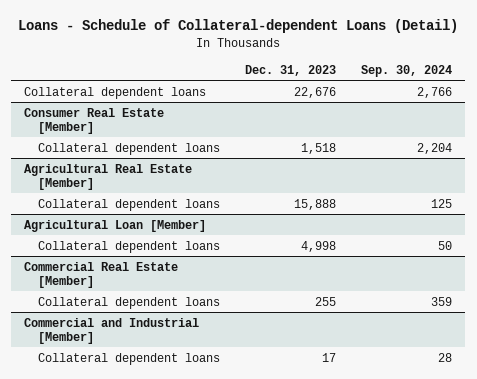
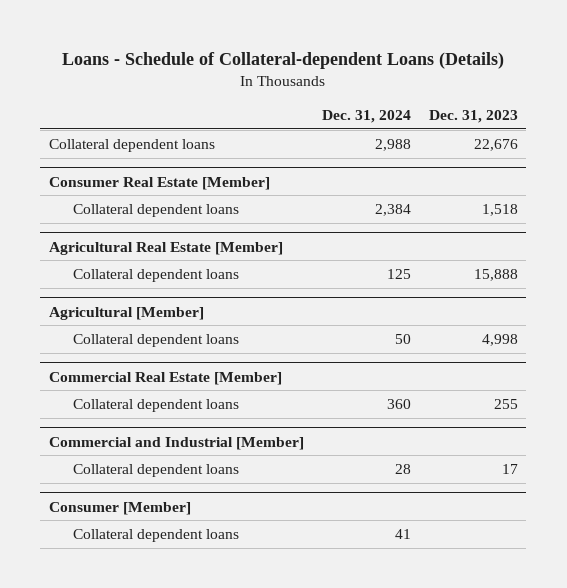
[18,19,459,34] Loans - Schedule of Collateral-dependent Loans (Detail) -> [62,51,505,69] Loans - Schedule of Collateral-dependent Loans (Details)
[361,64,453,77] Sep. 30, 2024 -> none
none -> [321,109,411,123] Dec. 31, 2024
[24,219,207,232] Agricultural Loan [Member] -> [49,306,205,320] Agricultural [Member]
none -> [49,501,192,515] Consumer [Member]
none -> [73,528,240,542] Collateral dependent loans

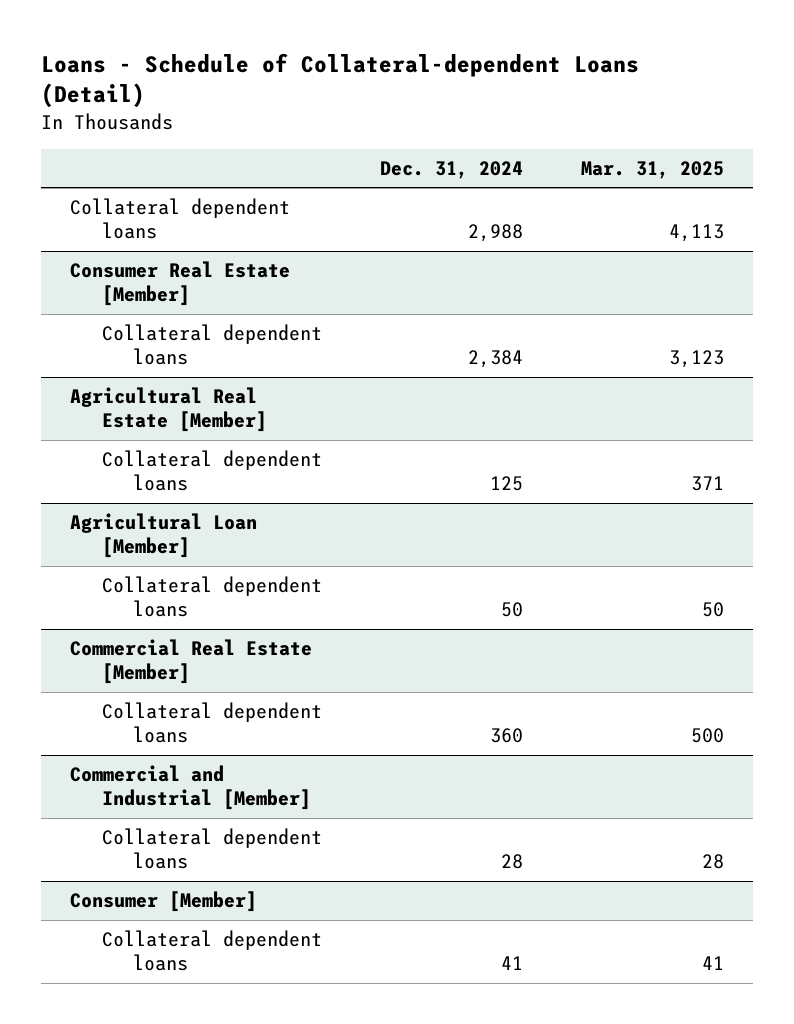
[62,51,505,69] Loans - Schedule of Collateral-dependent Loans (Details) -> [41,52,640,109] Loans - Schedule of Collateral-dependent Loans (Detail)
[428,109,518,123] Dec. 31, 2023 -> none
none -> [580,160,724,179] Mar. 31, 2025
[49,306,205,320] Agricultural [Member] -> [70,513,258,559] Agricultural Loan [Member]

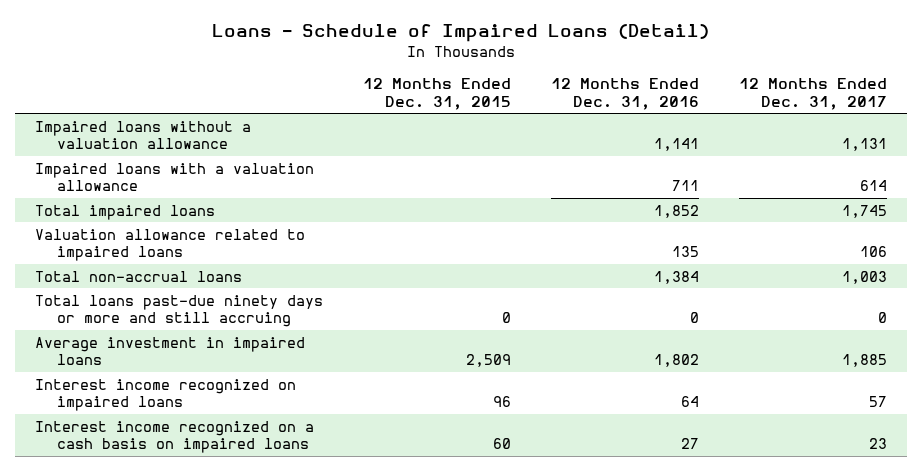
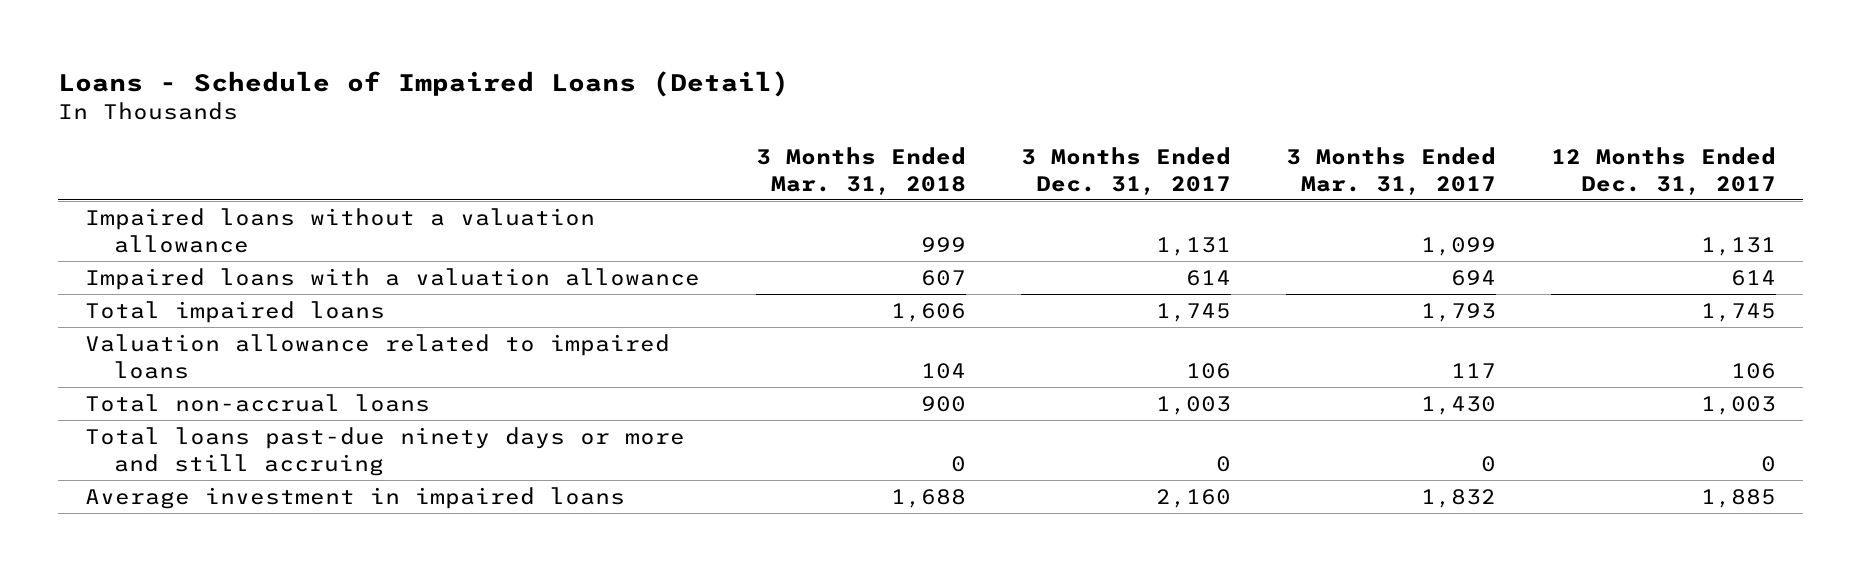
[362,78,511,110] 12 Months Ended Dec. 31, 2015 -> none
[550,78,699,110] 12 Months Ended Dec. 31, 2016 -> none
none -> [755,146,966,195] 3 Months Ended Mar. 31, 2018
none -> [1020,146,1231,195] 3 Months Ended Dec. 31, 2017
none -> [1285,146,1496,195] 3 Months Ended Mar. 31, 2017
[34,378,296,412] Interest income recognized on impaired loans -> none
[34,420,314,454] Interest income recognized on a cash basis on impaired loans -> none

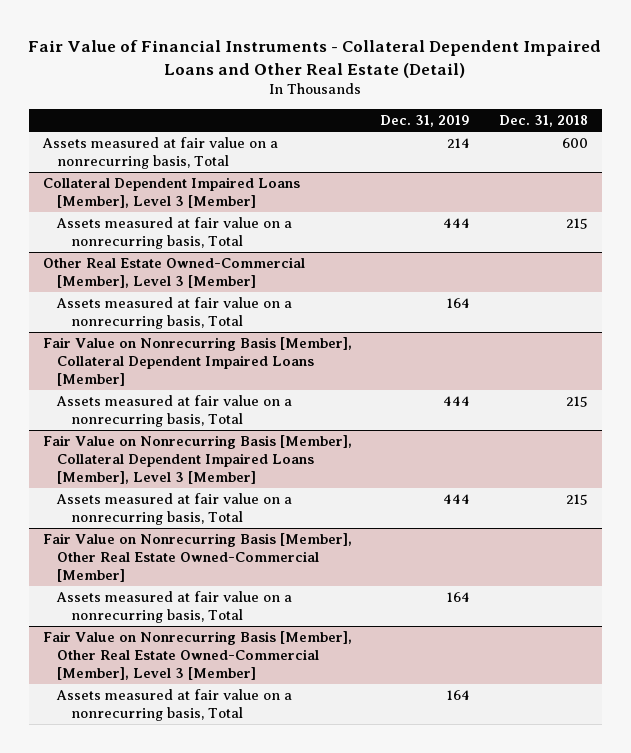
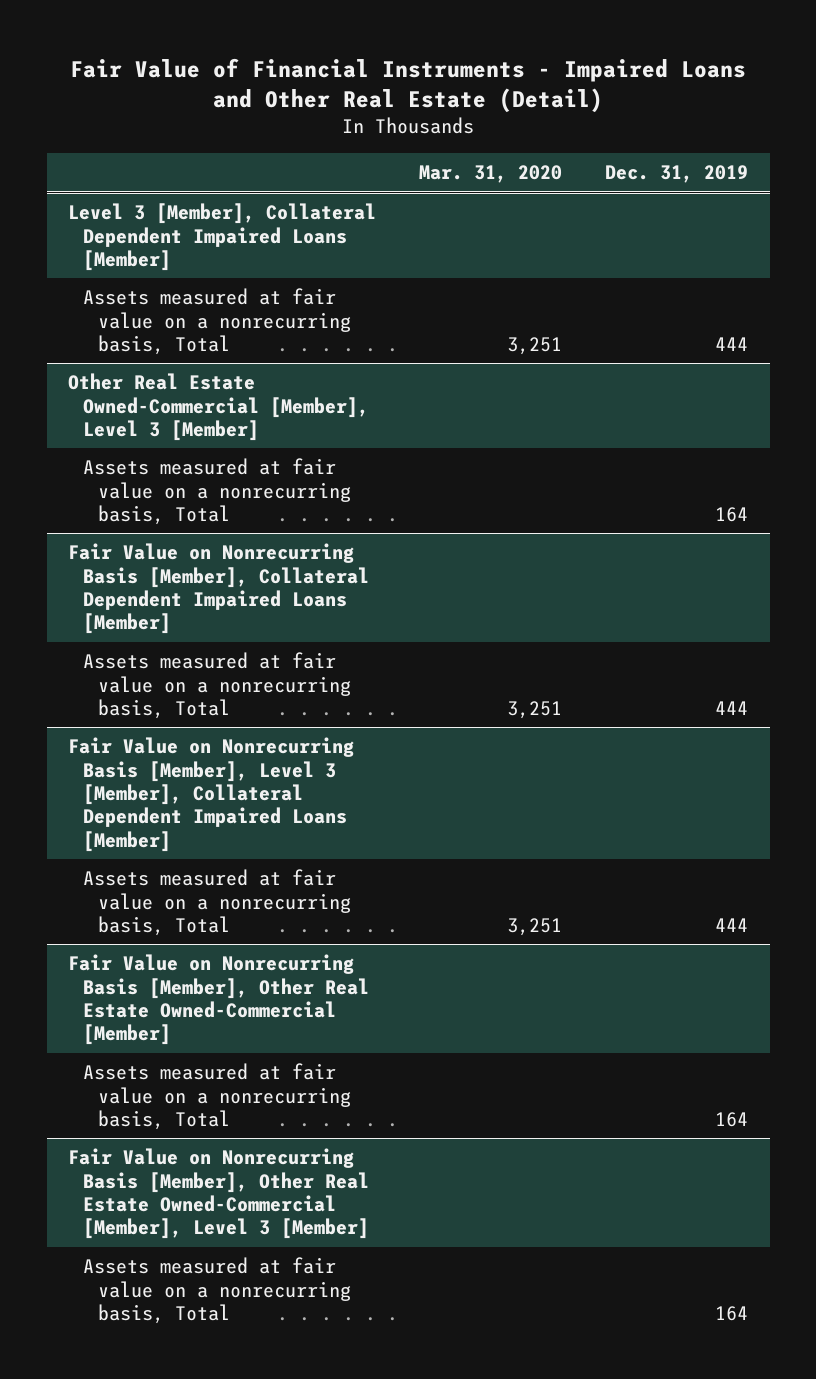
[28,39,602,78] Fair Value of Financial Instruments - Collateral Dependent Impaired Loans and Other Real Estate (Detail) -> [70,57,747,114] Fair Value of Financial Instruments - Impaired Loans and Other Real Estate (Detail)
[498,115,588,128] Dec. 31, 2018 -> none
none -> [419,165,563,184] Mar. 31, 2020
[42,137,279,170] Assets measured at fair value on a nonrecurring basis, Total -> none
[43,177,301,209] Collateral Dependent Impaired Loans [Member], Level 3 [Member] -> [68,203,377,271] Level 3 [Member], Collateral Dependent Impaired Loans [Member]
[43,435,353,484] Fair Value on Nonrecurring Basis [Member], Collateral Dependent Impaired Loans [Member], Level 3 [Member] -> [68,737,355,852] Fair Value on Nonrecurring Basis [Member], Level 3 [Member], Collateral Dependent Impaired Loans [Member]

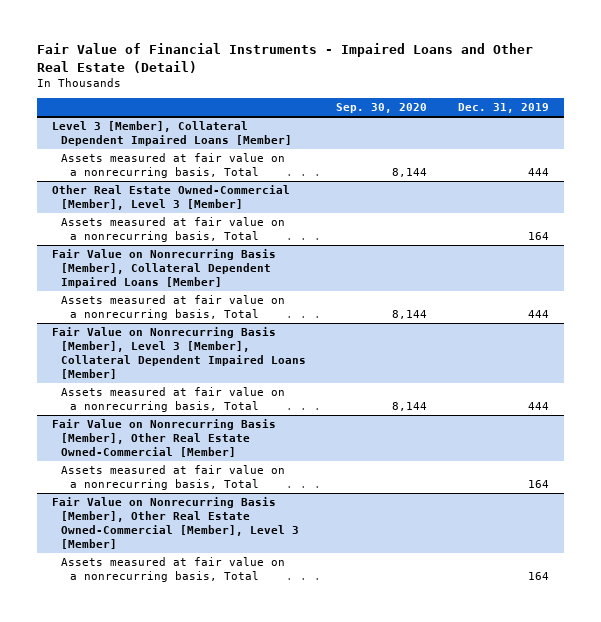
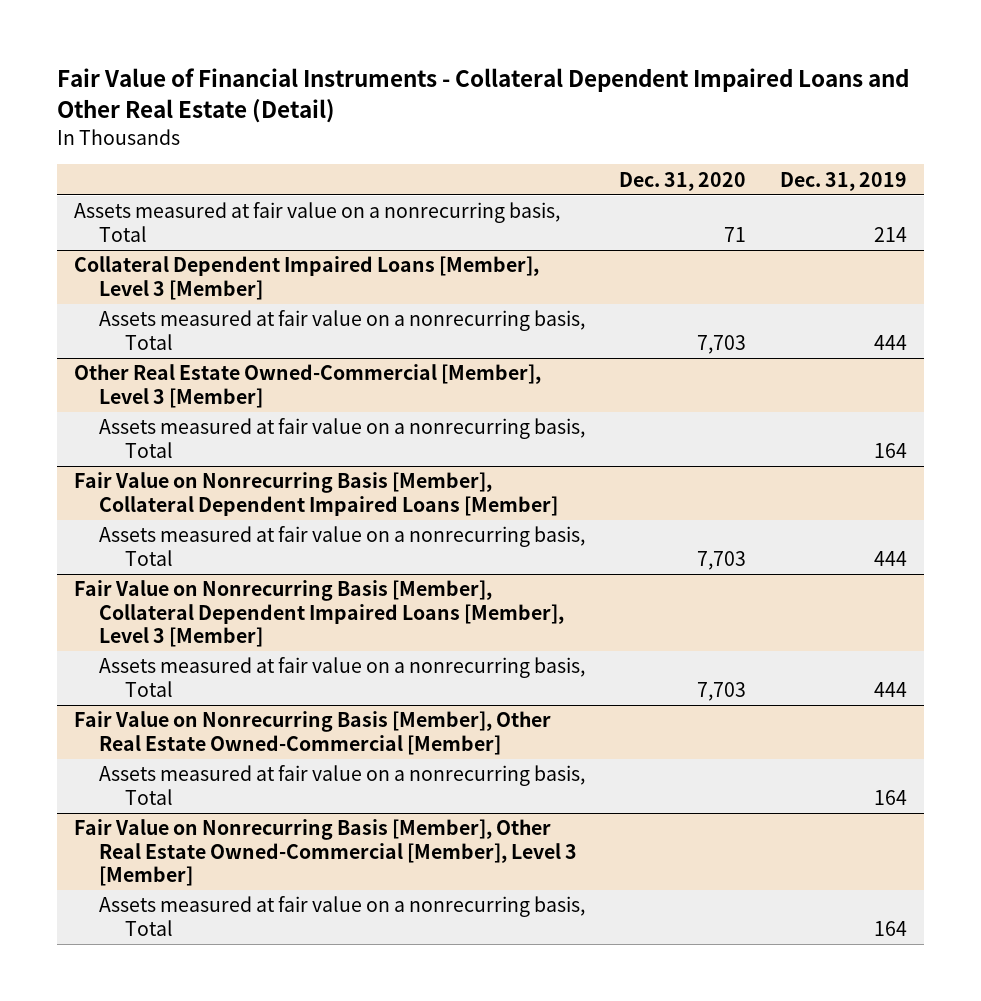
[37,43,534,73] Fair Value of Financial Instruments - Impaired Loans and Other Real Estate (Detail) -> [56,68,909,123] Fair Value of Financial Instruments - Collateral Dependent Impaired Loans and Other Real Estate (Detail)
[336,103,428,114] Sep. 30, 2020 -> none
none -> [619,171,747,191] Dec. 31, 2020
none -> [73,202,560,242] Assets measured at fair value on a nonrecurring basis, Total
[52,121,293,147] Level 3 [Member], Collateral Dependent Impaired Loans [Member] -> [73,256,539,300] Collateral Dependent Impaired Loans [Member], Level 3 [Member]
[52,327,307,379] Fair Value on Nonrecurring Basis [Member], Level 3 [Member], Collateral Dependent Impaired Loans [Member] -> [73,580,565,647] Fair Value on Nonrecurring Basis [Member], Collateral Dependent Impaired Loans [Member], Level 3 [Member]

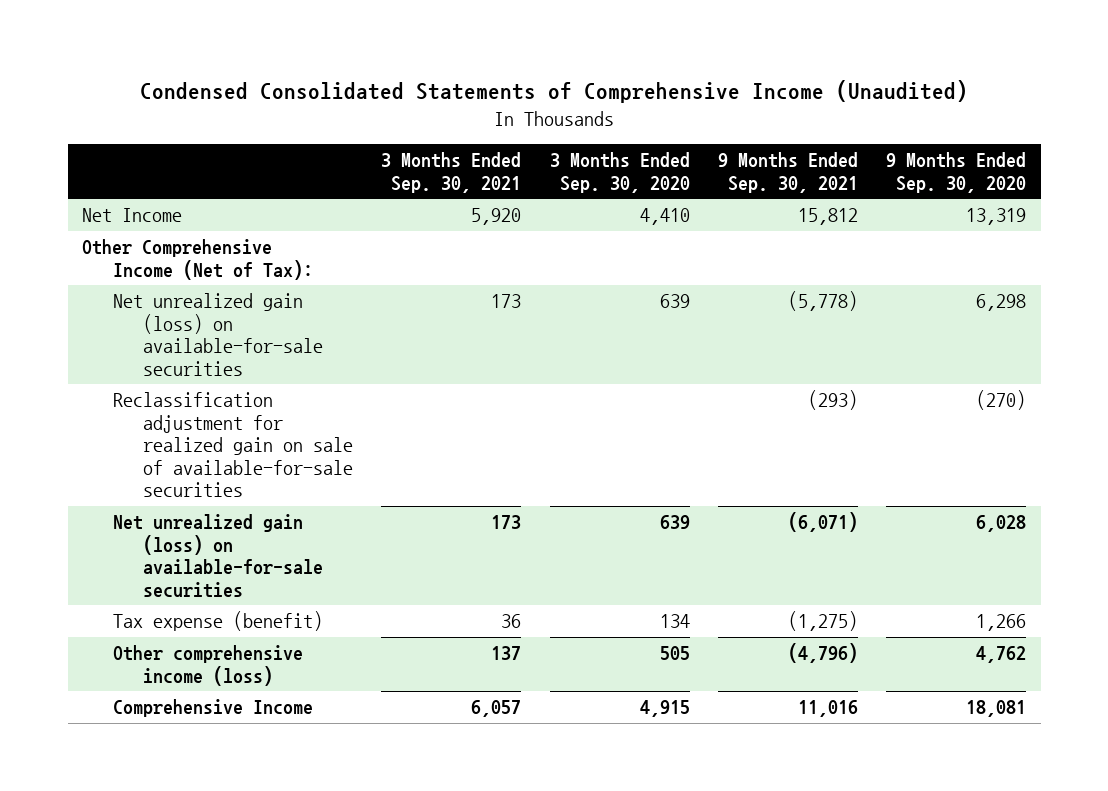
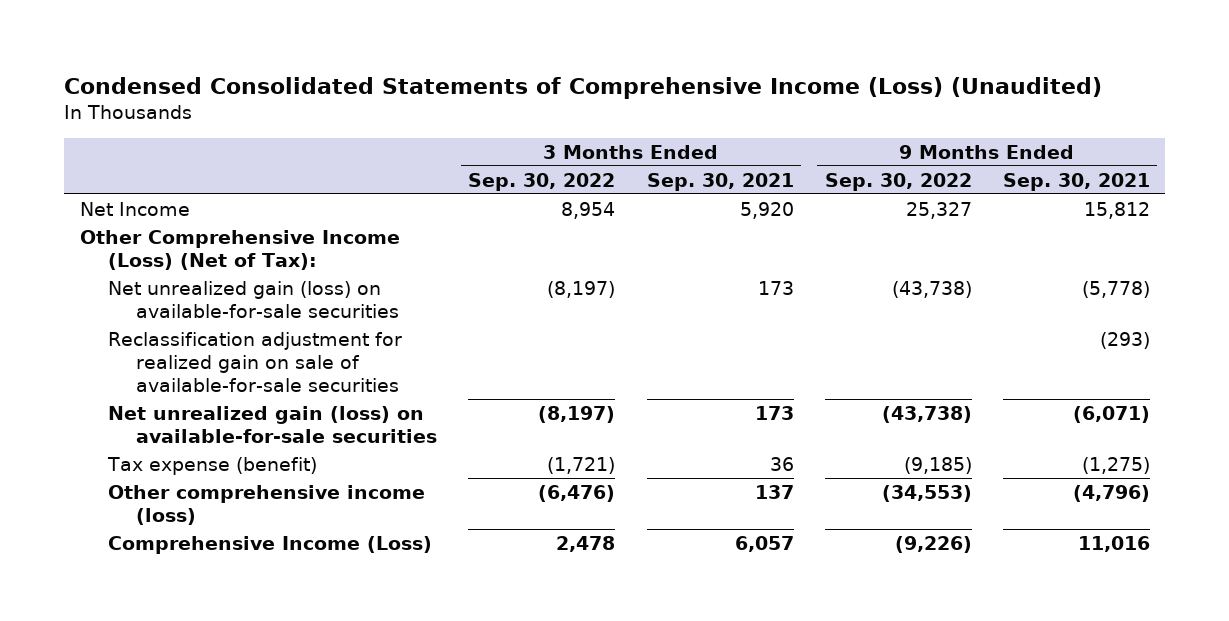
[140,80,969,104] Condensed Consolidated Statements of Comprehensive Income (Unaudited) -> [64,76,1103,99] Condensed Consolidated Statements of Comprehensive Income (Loss) (Unaudited)
[549,152,690,193] 3 Months Ended Sep. 30, 2020 -> none
[886,152,1027,193] 9 Months Ended Sep. 30, 2020 -> none
none -> [468,172,616,191] Sep. 30, 2022
none -> [824,172,972,191] Sep. 30, 2022
[81,239,313,280] Other Comprehensive Income (Net of Tax): -> [79,229,400,270] Other Comprehensive Income (Loss) (Net of Tax):
[112,699,313,718] Comprehensive Income -> [107,535,432,554] Comprehensive Income (Loss)

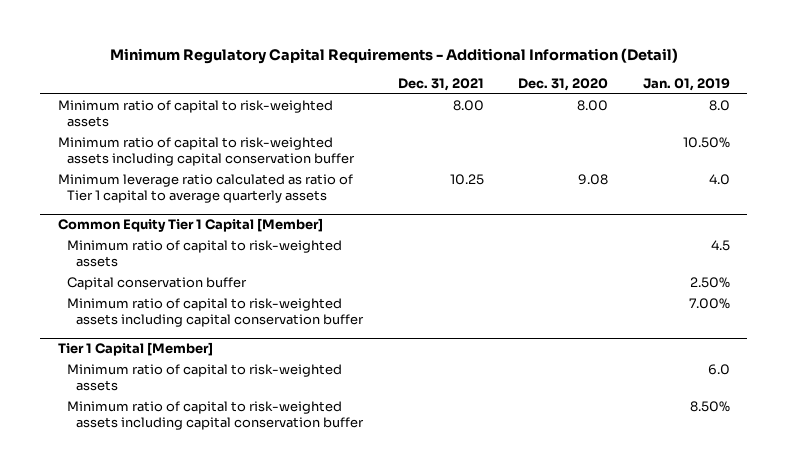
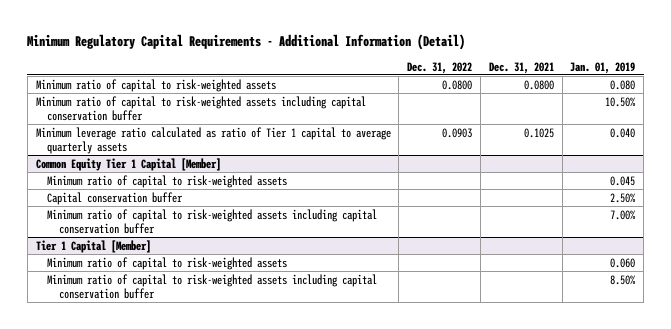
[518,78,609,92] Dec. 31, 2020 -> none
none -> [407,61,473,74] Dec. 31, 2022
[452,100,484,112] 8.00 -> [523,79,554,90] 0.0800
[708,100,730,112] 8.0 -> [610,79,636,90] 0.080
[449,174,484,186] 10.25 -> [523,127,554,138] 0.1025
[708,174,730,186] 4.0 -> [610,127,636,138] 0.040
[710,240,730,252] 4.5 -> [610,175,636,186] 0.045
[707,364,730,376] 6.0 -> [610,257,636,268] 0.060

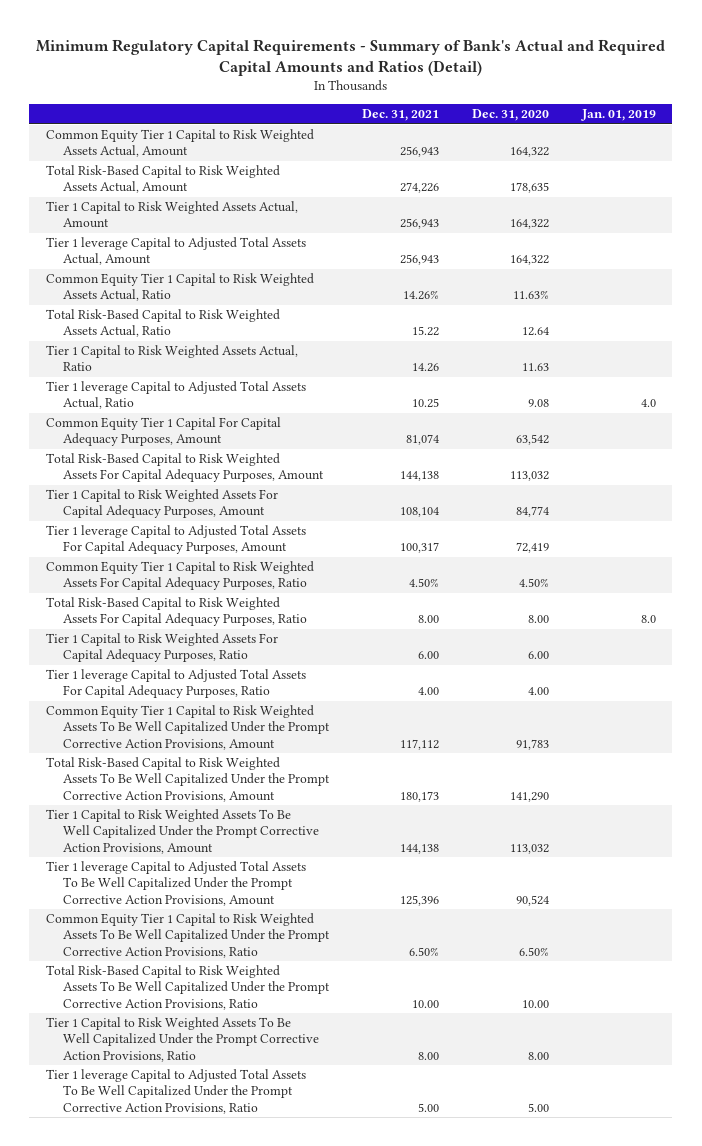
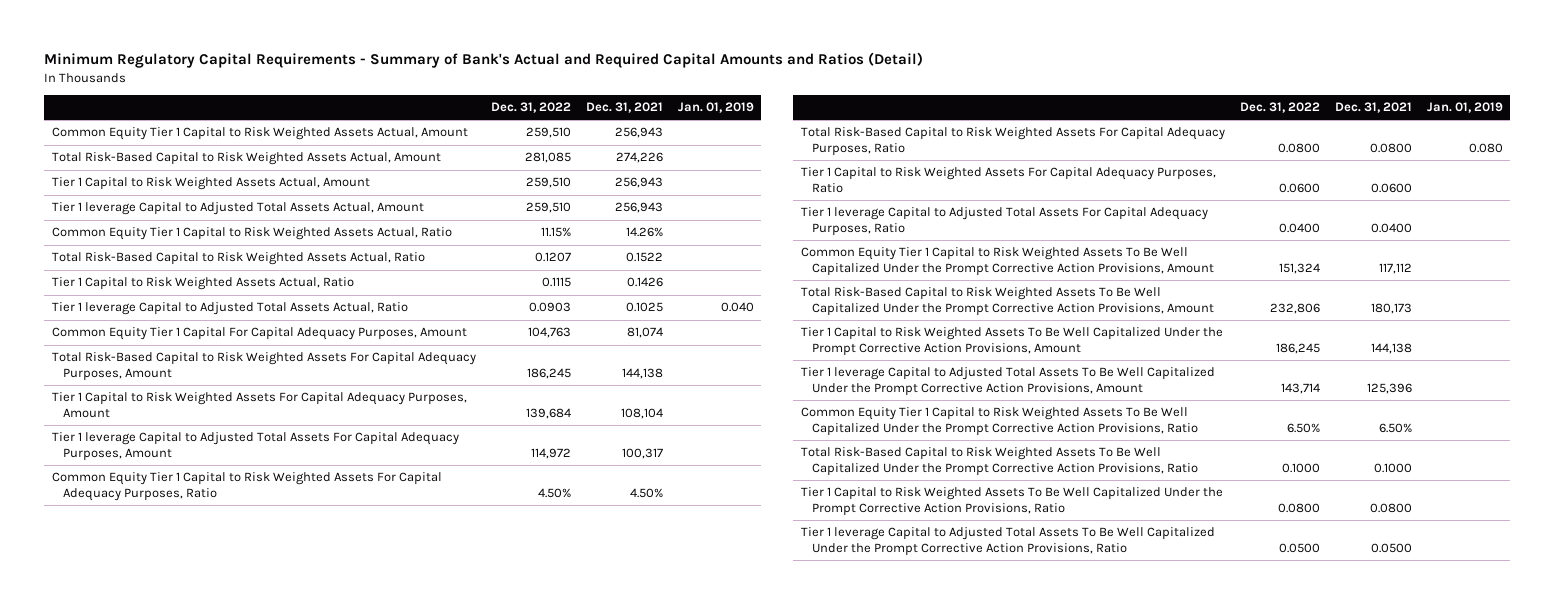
[471,109,549,122] Dec. 31, 2020 -> none
none -> [490,102,571,114] Dec. 31, 2022
[411,326,439,337] 15.22 -> [625,252,663,263] 0.1522
[411,363,439,373] 14.26 -> [626,277,663,288] 0.1426
[411,398,439,409] 10.25 -> [625,302,663,313] 0.1025
[640,399,656,408] 4.0 -> [720,302,754,313] 0.040
[417,615,439,624] 8.00 -> [1369,142,1412,153] 0.0800
[640,615,656,624] 8.0 -> [1468,142,1503,153] 0.080
[417,651,439,660] 6.00 -> [1370,182,1412,193] 0.0600
[417,687,439,696] 4.00 -> [1370,222,1412,233] 0.0400
[411,999,439,1008] 10.00 -> [1373,462,1412,473] 0.1000
[417,1051,439,1060] 8.00 -> [1369,502,1412,513] 0.0800
[417,1102,439,1112] 5.00 -> [1370,542,1412,553] 0.0500

